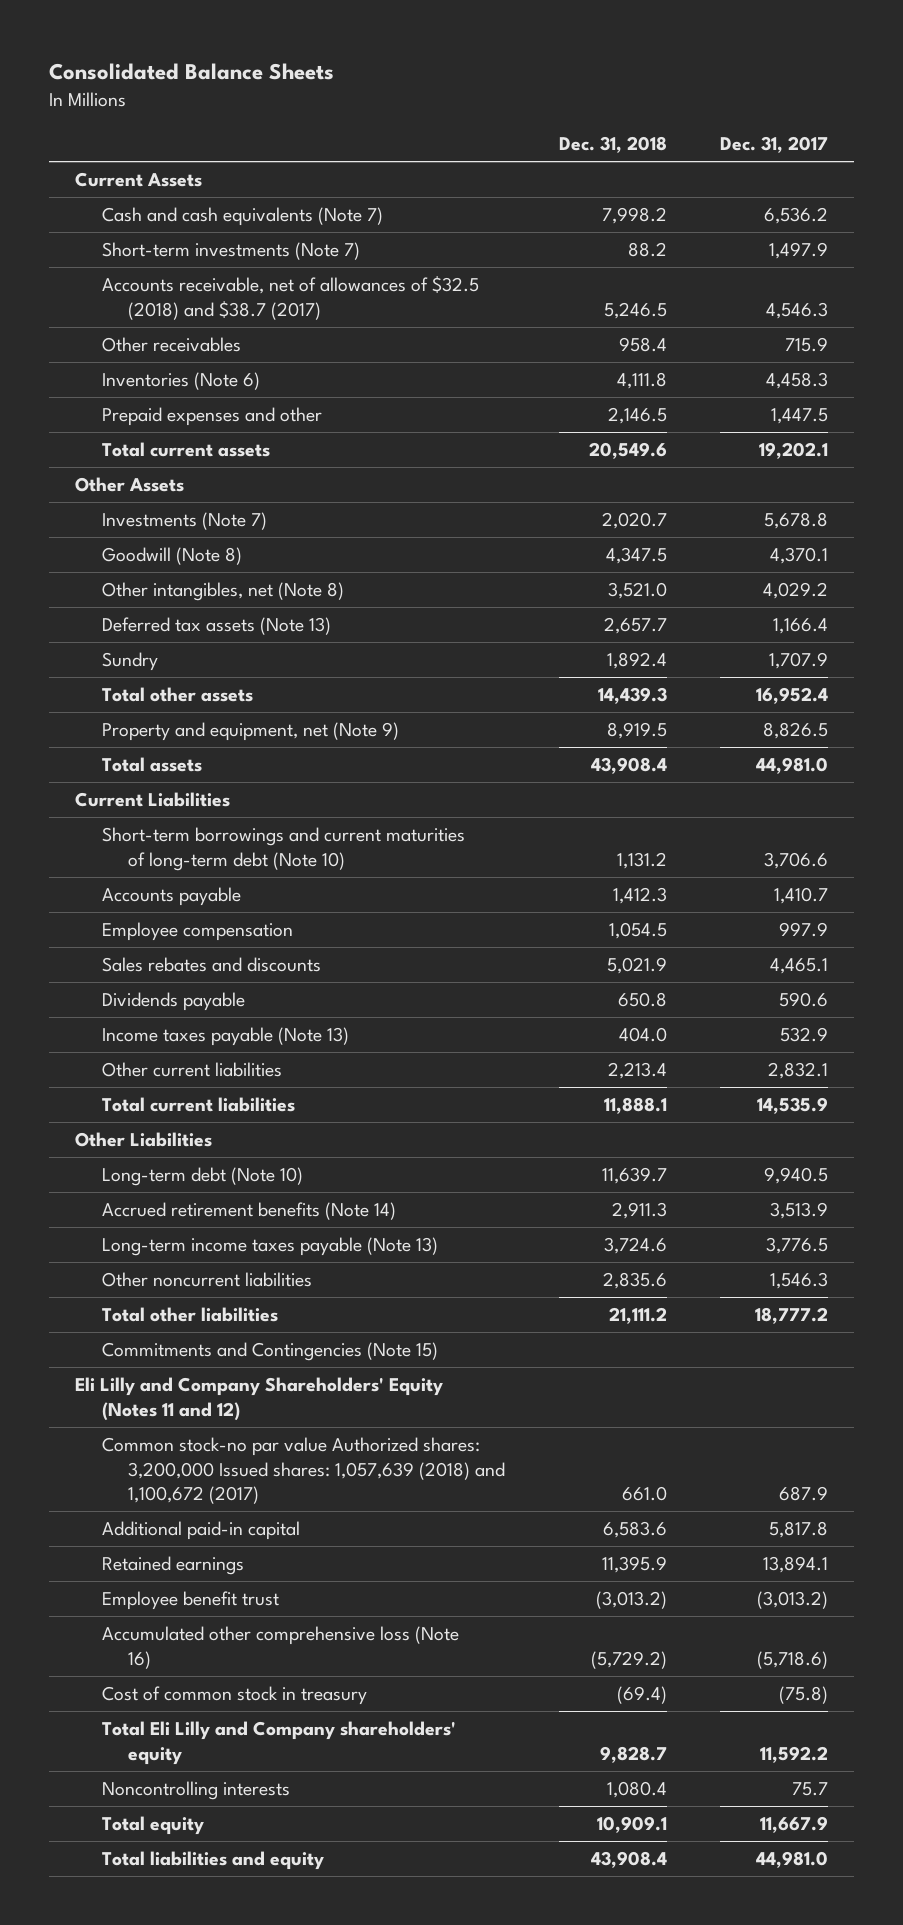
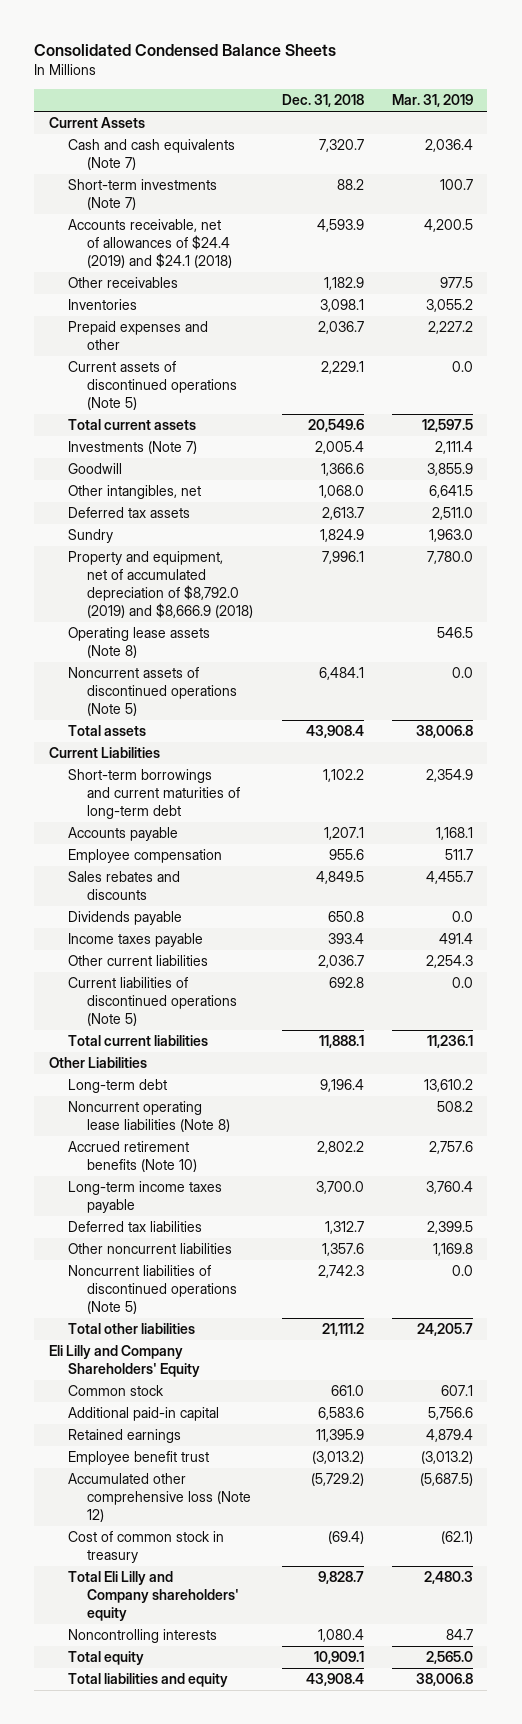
[48,63,334,81] Consolidated Balance Sheets -> [34,44,337,57] Consolidated Condensed Balance Sheets
[719,135,828,153] Dec. 31, 2017 -> none
none -> [392,94,474,108] Mar. 31, 2019
[601,207,667,225] 7,998.2 -> [318,139,364,153] 7,320.7
[101,276,479,320] Accounts receivable, net of allowances of $32.5 (2018) and $38.7 (2017) -> [67,219,233,268] Accounts receivable, net of allowances of $24.4 (2019) and $24.1 (2018)
[603,301,667,319] 5,246.5 -> [316,219,364,233] 4,593.9
[618,337,667,353] 958.4 -> [323,277,364,291] 1,182.9
[101,372,260,391] Inventories (Note 6) -> [67,299,137,311] Inventories
[616,372,667,390] 4,111.8 -> [319,299,364,313] 3,098.1
[607,407,667,425] 2,146.5 -> [317,321,364,335] 2,036.7
none -> [67,361,238,410] Current assets of discontinued operations (Note 5)
[75,477,185,493] Other Assets -> none
[101,687,253,703] Total other assets -> none
[601,512,667,530] 2,020.7 -> [314,441,364,455] 2,005.4
[101,547,242,566] Goodwill (Note 8) -> [67,463,122,475] Goodwill
[605,547,667,565] 4,347.5 -> [320,463,364,477] 1,366.6
[101,582,344,602] Other intangibles, net (Note 8) -> [67,485,201,500] Other intangibles, net
[607,582,667,600] 3,521.0 -> [318,485,364,499] 1,068.0
[101,617,331,636] Deferred tax assets (Note 13) -> [67,507,190,519] Deferred tax assets
[603,617,667,635] 2,657.7 -> [321,507,364,521] 2,613.7
[606,652,667,670] 1,892.4 -> [319,529,364,543] 1,824.9
[101,722,399,742] Property and equipment, net (Note 9) -> [67,551,254,618] Property and equipment, net of accumulated depreciation of $8,792.0 (2019) and $8,666.9 (2018)
[606,722,667,740] 8,919.5 -> [321,551,364,565] 7,996.1
none -> [67,627,210,659] Operating lease assets (Note 8)
none -> [67,667,238,716] Noncurrent assets of discontinued operations (Note 5)
[101,827,465,871] Short-term borrowings and current maturities of long-term debt (Note 10) -> [67,769,241,819] Short-term borrowings and current maturities of long-term debt
[616,851,667,869] 1,131.2 -> [322,769,364,783] 1,102.2
[612,887,667,905] 1,412.3 -> [323,827,364,841] 1,207.1
[608,922,667,940] 1,054.5 -> [328,849,364,861] 955.6
[606,957,667,975] 5,021.9 -> [315,871,364,885] 4,849.5
[101,1027,349,1047] Income taxes payable (Note 13) -> [67,933,203,948] Income taxes payable
[618,1027,667,1043] 404.0 -> [327,933,364,945] 393.4
[607,1062,667,1080] 2,213.4 -> [317,955,364,969] 2,036.7
none -> [67,977,238,1026] Current liabilities of discontinued operations (Note 5)
[101,1167,303,1187] Long-term debt (Note 10) -> [67,1079,167,1094] Long-term debt
[601,1167,667,1185] 11,639.7 -> [319,1079,364,1093] 9,196.4
none -> [67,1101,231,1133] Noncurrent operating lease liabilities (Note 8)
[101,1202,396,1221] Accrued retirement benefits (Note 14) -> [67,1141,198,1173] Accrued retirement benefits (Note 10)
[611,1202,667,1220] 2,911.3 -> [316,1141,364,1155] 2,802.2
[101,1237,438,1257] Long-term income taxes payable (Note 13) -> [67,1181,222,1214] Long-term income taxes payable
[603,1237,667,1255] 3,724.6 -> [315,1181,364,1195] 3,700.0
none -> [67,1221,202,1233] Deferred tax liabilities
[602,1272,667,1290] 2,835.6 -> [321,1243,364,1257] 1,357.6
none -> [67,1265,238,1314] Noncurrent liabilities of discontinued operations (Note 5)
[101,1342,438,1362] Commitments and Contingencies (Note 15) -> none
[75,1377,444,1421] Eli Lilly and Company Shareholders' Equity (Notes 11 and 12) -> [48,1345,200,1378] Eli Lilly and Company Shareholders' Equity
[101,1437,506,1504] Common stock-no par value Authorized shares: 3,200,000 Issued shares: 1,057,639 (2018) and 1,100,672 (2017) -> [67,1385,164,1397] Common stock
[101,1626,459,1669] Accumulated other comprehensive loss (Note 16) -> [67,1473,252,1522] Accumulated other comprehensive loss (Note 12)

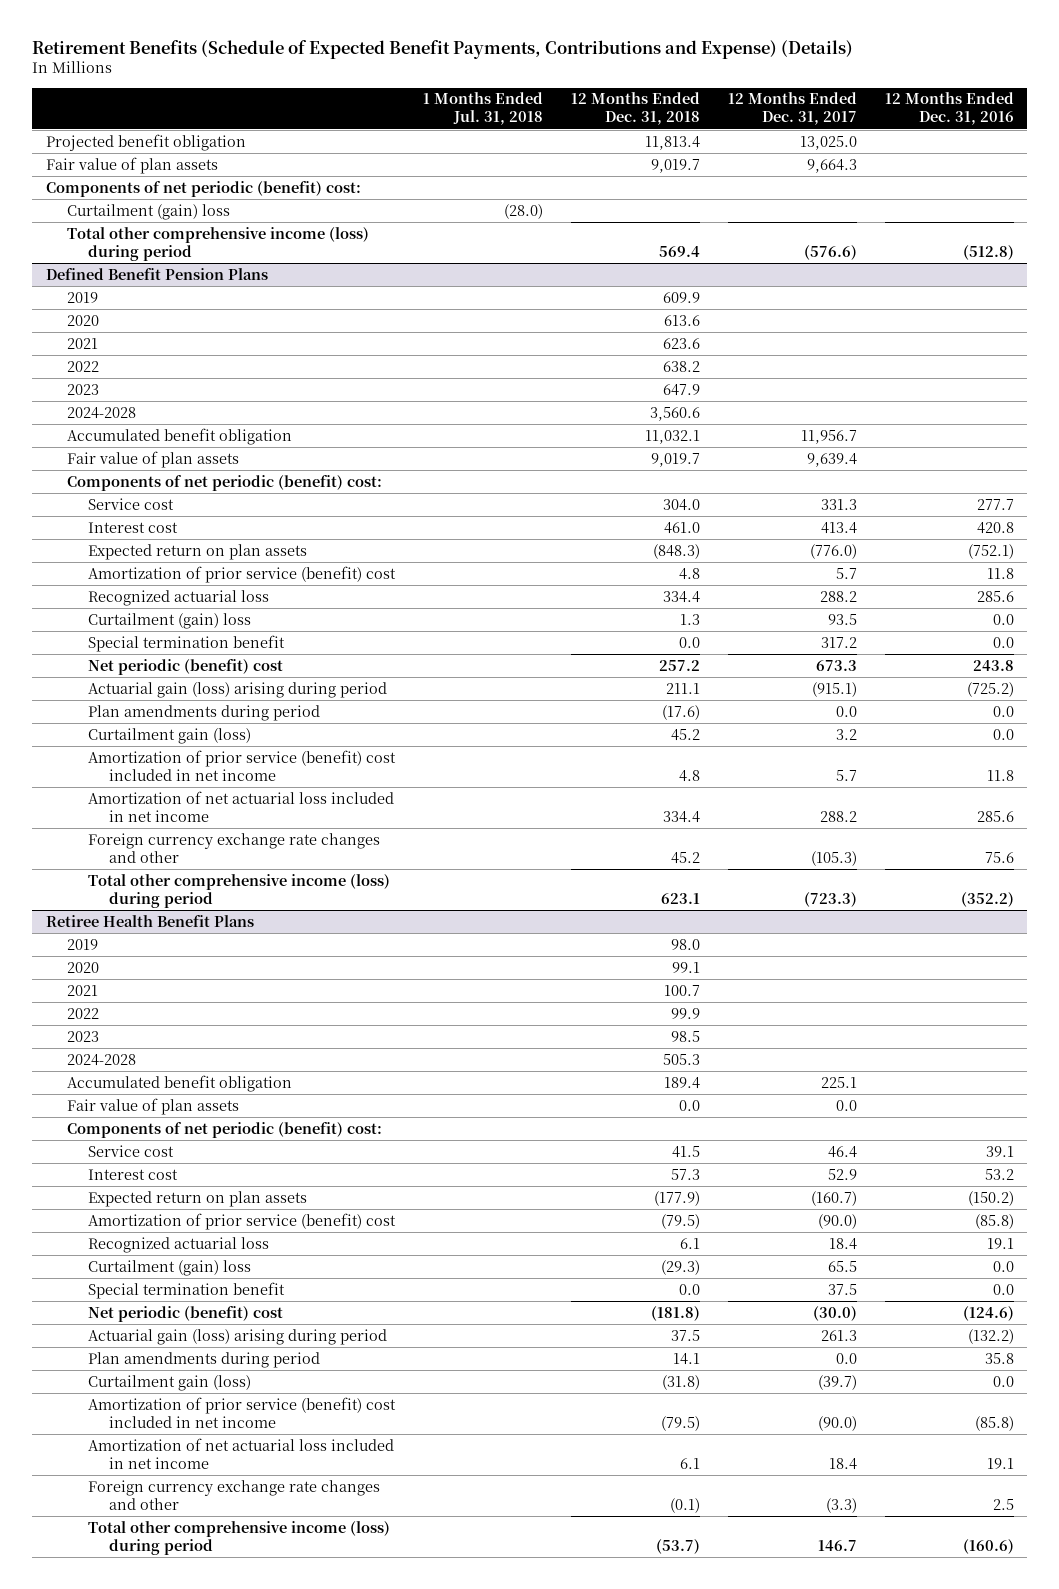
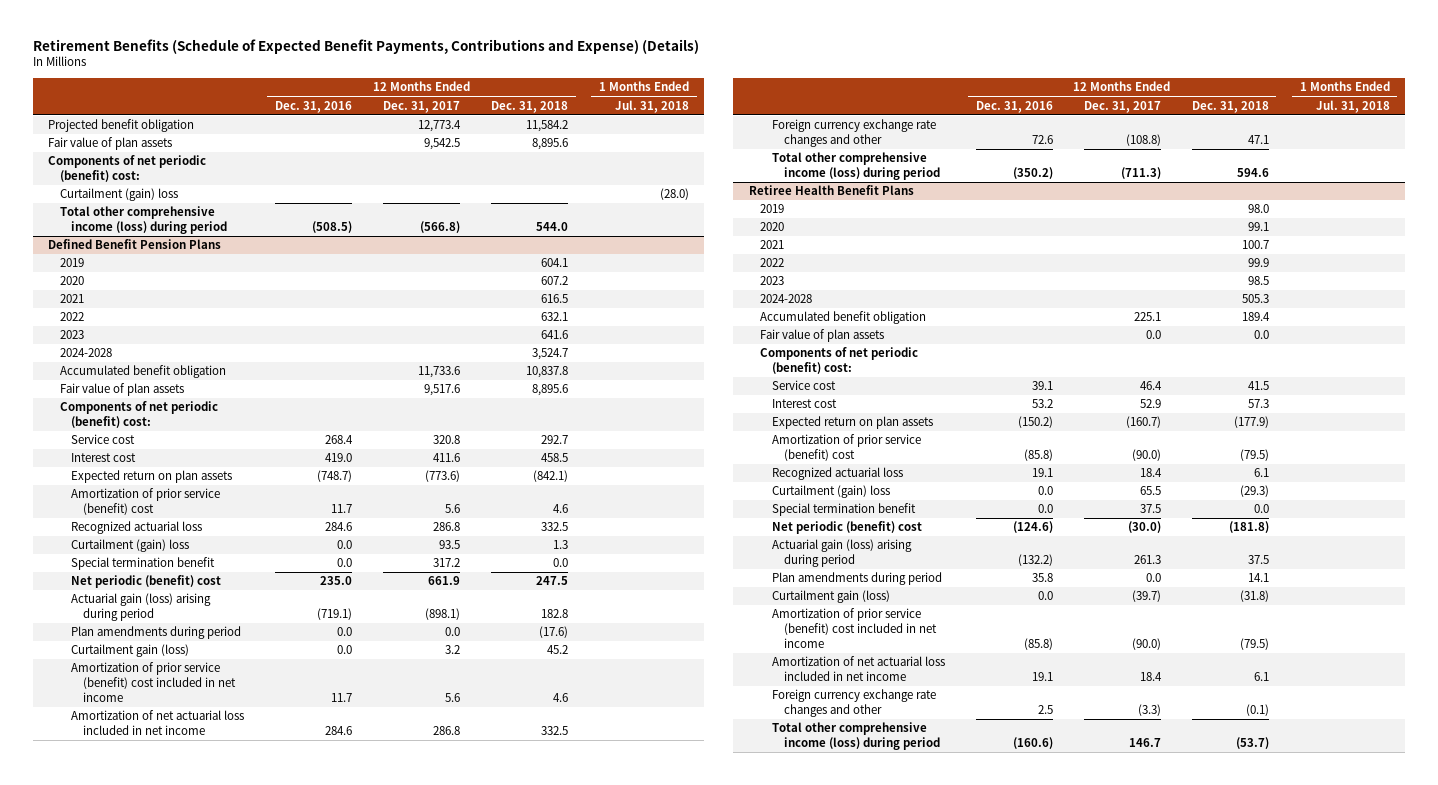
[644,135,700,150] 11,813.4 -> [525,120,568,133] 11,584.2
[799,135,857,150] 13,025.0 -> [418,120,462,133] 12,773.4
[650,158,700,173] 9,019.7 -> [531,138,568,151] 8,895.6
[806,158,857,173] 9,664.3 -> [424,138,461,151] 9,542.5
[658,245,700,257] 569.4 -> [535,222,568,232] 544.0
[803,244,857,260] (576.6) -> [420,221,461,234] (566.8)
[962,244,1014,260] (512.8) -> [312,221,353,234] (508.5)
[662,291,700,303] 609.9 -> [540,258,568,268] 604.1
[663,314,700,326] 613.6 -> [540,276,568,286] 607.2
[662,337,700,349] 623.6 -> [540,294,568,304] 616.5
[662,360,700,372] 638.2 -> [540,312,568,322] 632.1
[662,383,700,396] 647.9 -> [540,330,568,340] 641.6
[649,406,700,421] 3,560.6 -> [531,348,568,361] 3,524.7
[644,429,700,444] 11,032.1 -> [525,366,568,379] 10,837.8
[800,429,857,444] 11,956.7 -> [418,366,461,379] 11,733.6
[650,452,700,467] 9,019.7 -> [531,384,568,397] 8,895.6
[806,452,857,467] 9,639.4 -> [424,384,461,397] 9,517.6
[662,498,700,511] 304.0 -> [540,435,568,445] 292.7
[820,498,857,510] 331.3 -> [433,435,461,445] 320.8
[976,498,1014,510] 277.7 -> [325,435,354,445] 268.4
[663,521,700,534] 461.0 -> [540,453,568,463] 458.5
[820,521,857,534] 413.4 -> [433,453,461,463] 411.6
[976,521,1014,534] 420.8 -> [325,453,353,463] 419.0
[652,543,700,559] (848.3) -> [532,470,568,483] (842.1)
[809,543,857,559] (776.0) -> [425,470,461,483] (773.6)
[967,543,1014,559] (752.1) -> [317,470,353,483] (748.7)
[678,567,700,580] 4.8 -> [552,504,568,514] 4.6
[835,567,857,579] 5.7 -> [445,504,461,514] 5.6
[986,567,1014,579] 11.8 -> [331,504,353,514] 11.7
[662,590,700,603] 334.4 -> [540,522,568,532] 332.5
[819,590,857,602] 288.2 -> [433,522,461,532] 286.8
[976,590,1014,602] 285.6 -> [325,522,353,532] 284.6
[658,659,700,671] 257.2 -> [535,576,568,586] 247.5
[815,659,857,671] 673.3 -> [428,576,461,586] 661.9
[972,659,1014,671] 243.8 -> [320,576,353,586] 235.0
[665,682,700,694] 211.1 -> [540,609,568,619] 182.8
[811,681,857,697] (915.1) -> [425,608,461,621] (898.1)
[966,681,1014,697] (725.2) -> [317,608,353,621] (719.1)
[678,769,700,782] 4.8 -> [552,692,568,702] 4.6
[835,769,857,781] 5.7 -> [445,692,461,702] 5.6
[986,769,1014,781] 11.8 -> [331,692,353,702] 11.7
[662,810,700,823] 334.4 -> [540,726,568,736] 332.5
[819,810,857,822] 288.2 -> [433,726,461,736] 286.8
[976,810,1014,822] 285.6 -> [325,726,353,736] 284.6
[670,851,700,864] 45.2 -> [1247,135,1269,145] 47.1
[810,850,857,866] (105.3) -> [1125,134,1161,147] (108.8)
[984,851,1014,863] 75.6 -> [1031,135,1053,145] 72.6
[660,892,700,904] 623.1 -> [1236,168,1269,178] 594.6
[803,891,857,907] (723.3) -> [1120,167,1161,180] (711.3)
[960,891,1014,907] (352.2) -> [1012,167,1053,180] (350.2)

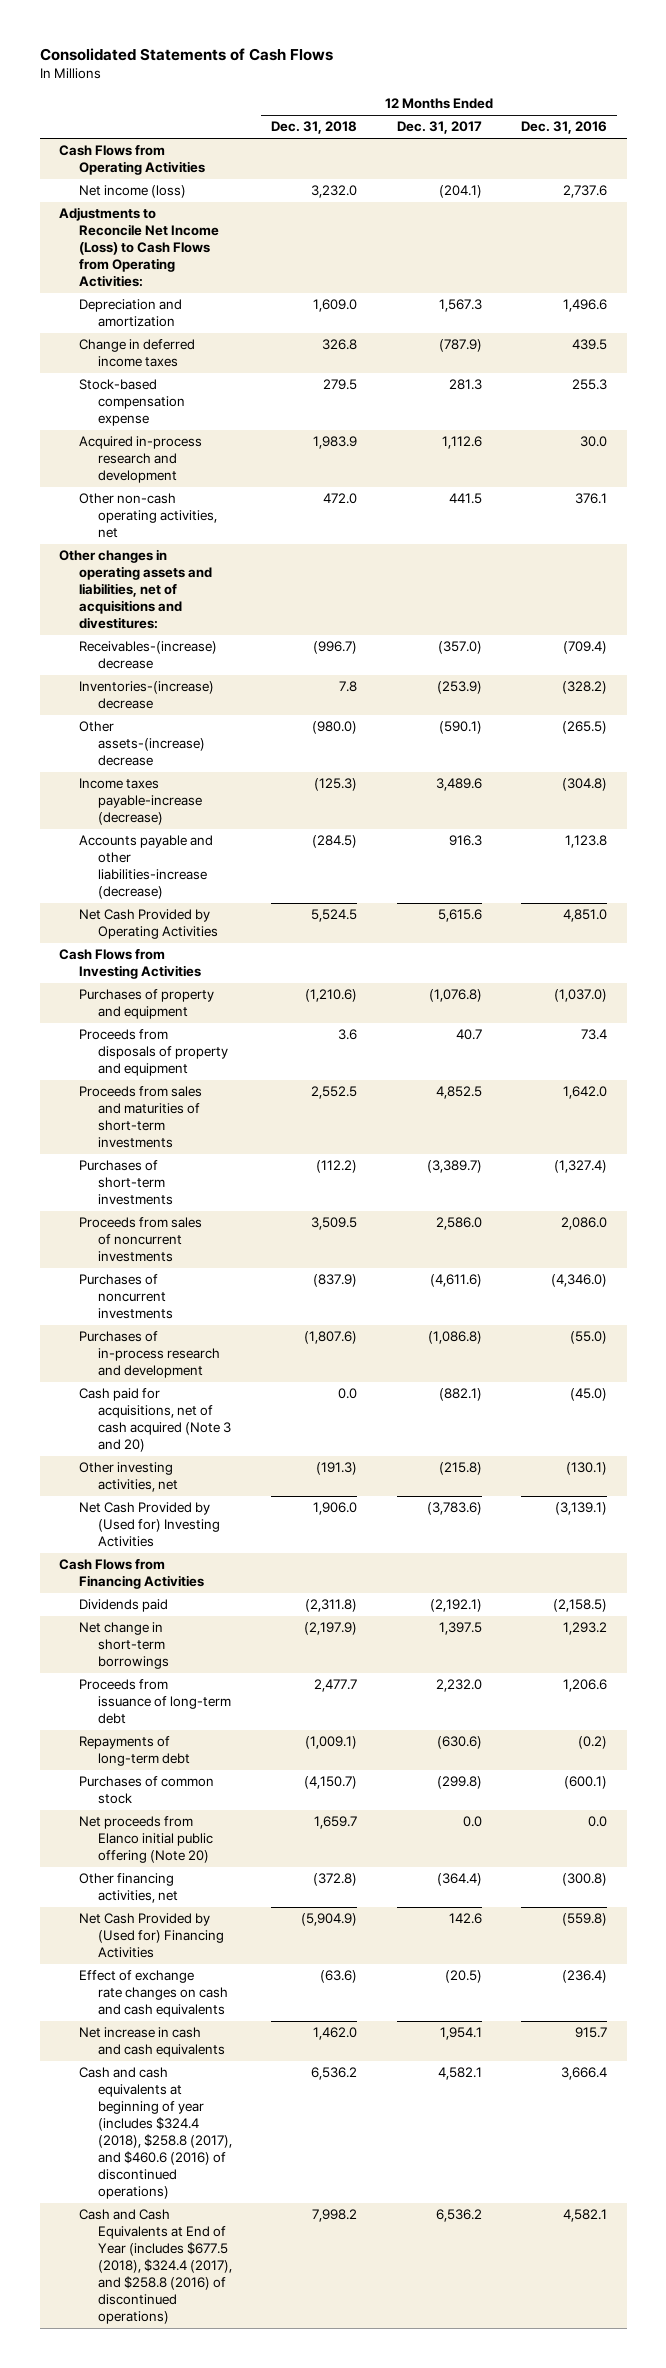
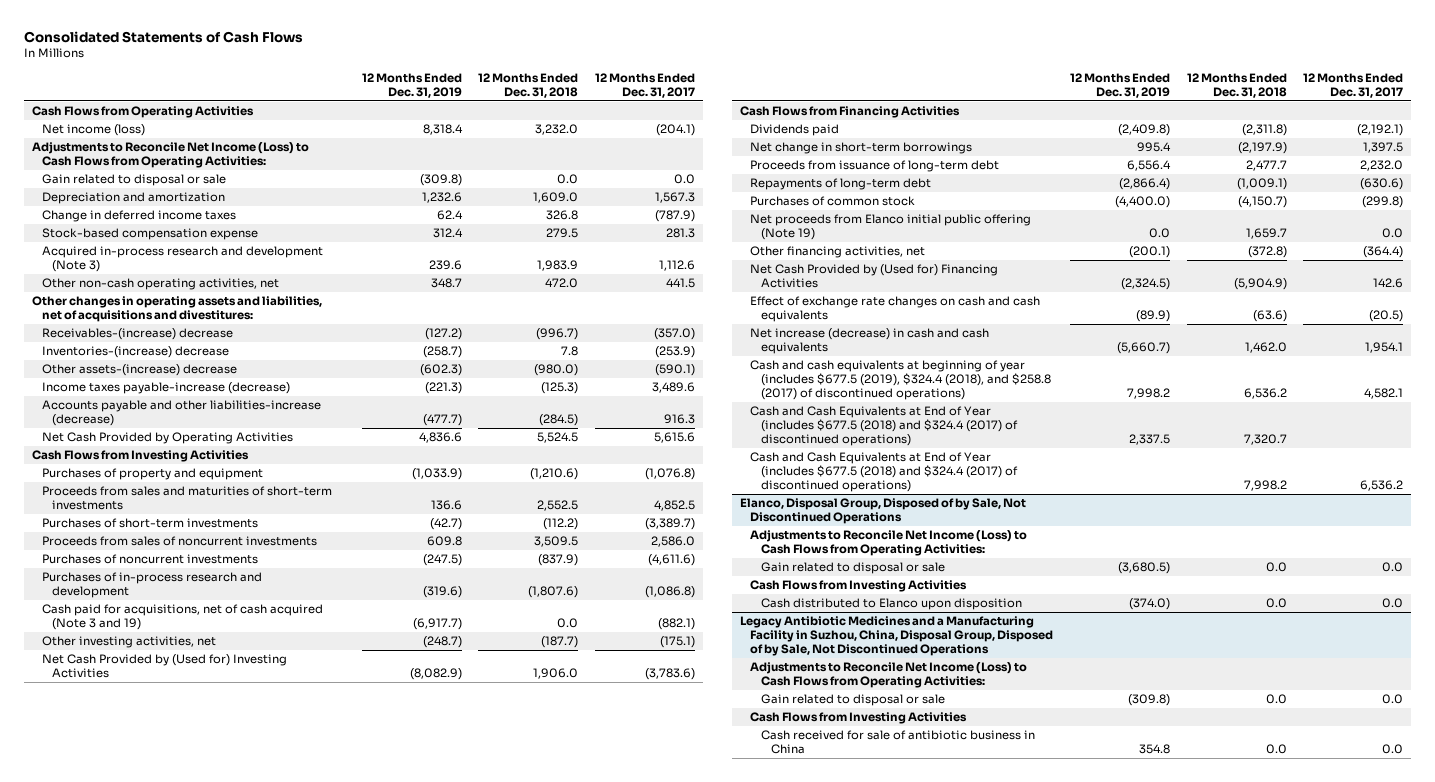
[521,121,608,135] Dec. 31, 2016 -> none
none -> [361,73,462,99] 12 Months Ended Dec. 31, 2019
none -> [42,174,227,187] Gain related to disposal or sale
[78,436,202,484] Acquired in-process research and development -> [42,246,324,273] Acquired in-process research and development (Note 3)
[78,1029,228,1077] Proceeds from disposals of property and equipment -> none
[78,1388,231,1453] Cash paid for acquisitions, net of cash acquired (Note 3 and 20) -> [42,604,324,631] Cash paid for acquisitions, net of cash acquired (Note 3 and 19)
[316,1462,358,1476] (191.3) -> [541,636,579,649] (187.7)
[438,1462,482,1476] (215.8) -> [659,636,695,649] (175.1)
[78,1816,213,1864] Net proceeds from Elanco initial public offering (Note 20) -> [750,214,1032,241] Net proceeds from Elanco initial public offering (Note 19)
[78,2027,225,2058] Net increase in cash and cash equivalents -> [750,328,990,355] Net increase (decrease) in cash and cash equivalents
[78,2067,232,2200] Cash and cash equivalents at beginning of year (includes $324.4 (2018), $258.8 (2017), and $460.6 (2016) of discontinued operations) -> [750,360,1051,401] Cash and cash equivalents at beginning of year (includes $677.5 (2019), $324.4 (2018), and $258.8 (2017) of discontinued operations)
none -> [750,406,1018,447] Cash and Cash Equivalents at End of Year (includes $677.5 (2018) and $324.4 (2017) of discontinued operations)
[78,2209,232,2325] Cash and Cash Equivalents at End of Year (includes $677.5 (2018), $324.4 (2017), and $258.8 (2016) of discontinued operations) -> [750,452,1018,493] Cash and Cash Equivalents at End of Year (includes $677.5 (2018) and $324.4 (2017) of discontinued operations)
none -> [740,498,1027,525] Elanco, Disposal Group, Disposed of by Sale, Not Discontinued Operations
none -> [750,530,1028,557] Adjustments to Reconcile Net Income (Loss) to Cash Flows from Operating Activities:
none -> [760,562,945,575] Gain related to disposal or sale
none -> [750,580,968,593] Cash Flows from Investing Activities
none -> [760,598,1022,611] Cash distributed to Elanco upon disposition
none -> [740,616,1054,657] Legacy Antibiotic Medicines and a Manufacturing Facility in Suzhou, China, Disposal Group, Disposed of by Sale, Not Discontinued Operations
none -> [750,662,1028,689] Adjustments to Reconcile Net Income (Loss) to Cash Flows from Operating Activities:
none -> [760,694,945,707] Gain related to disposal or sale
none -> [750,712,968,725] Cash Flows from Investing Activities
none -> [760,730,1035,755] Cash received for sale of antibiotic business in China

